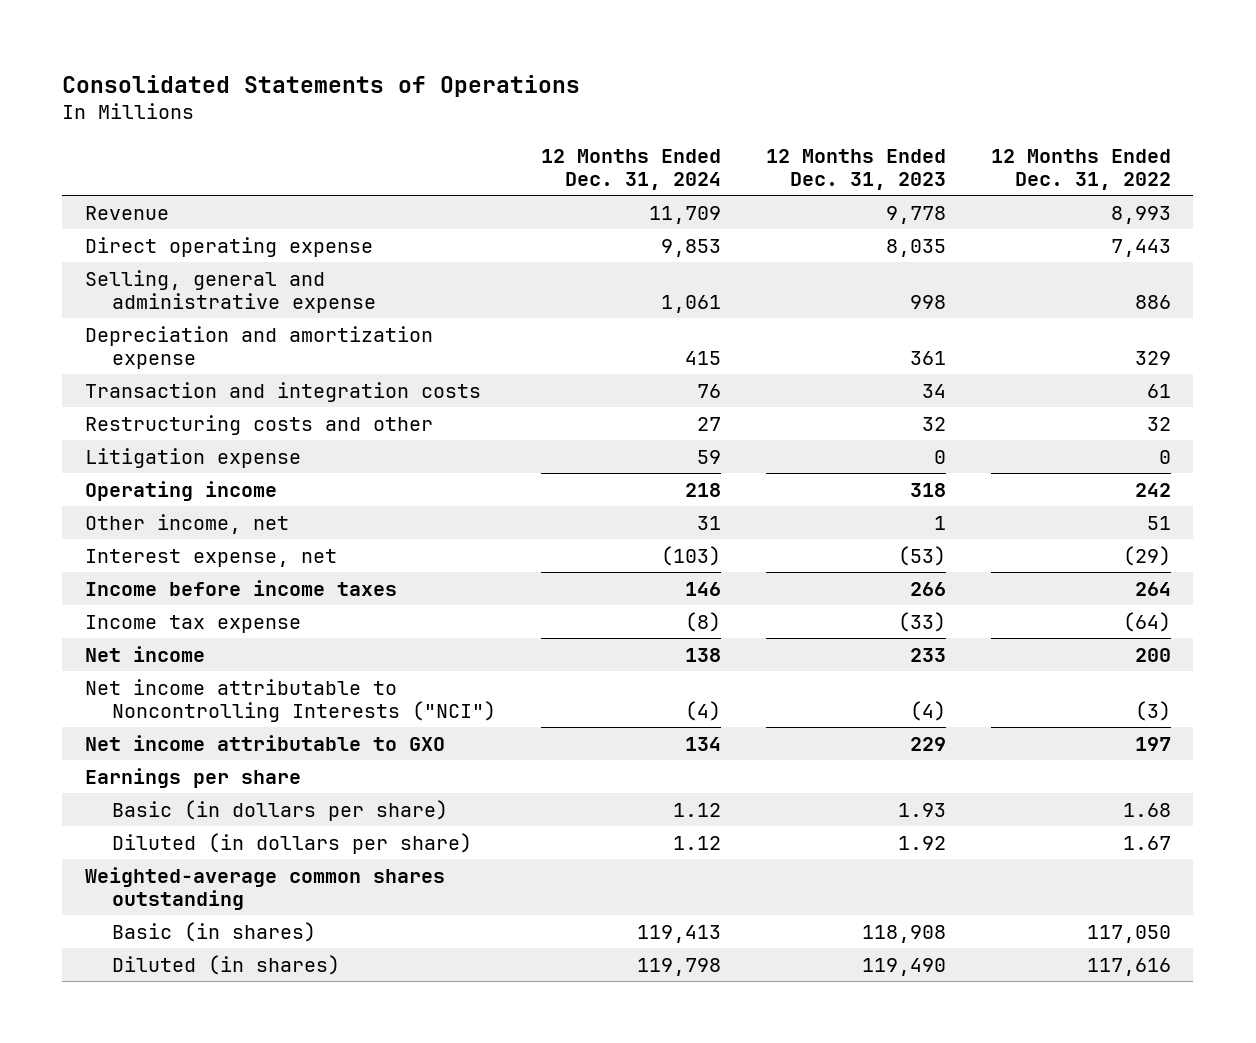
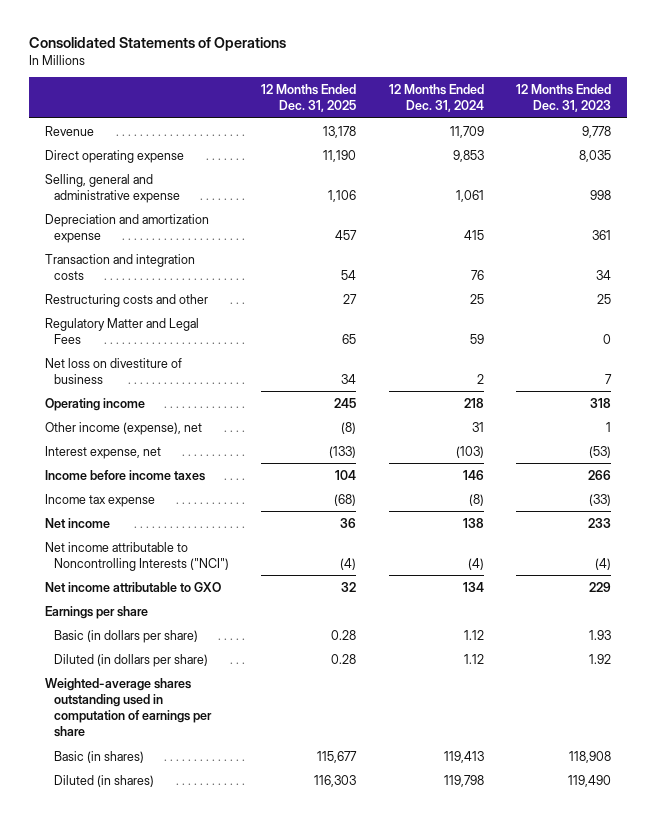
[990,148,1171,190] 12 Months Ended Dec. 31, 2022 -> none
none -> [261,83,357,113] 12 Months Ended Dec. 31, 2025
[84,447,301,468] Litigation expense -> none
[697,416,722,431] 27 -> [469,293,484,304] 25
[921,416,946,431] 32 -> [596,293,611,304] 25
none -> [44,317,199,344] Regulatory Matter and Legal Fees
none -> [44,357,182,384] Net loss on divestiture of business
[84,513,289,534] Other income, net -> [44,421,202,435] Other income (expense), net
[84,866,445,911] Weighted-average common shares outstanding -> [44,677,213,738] Weighted-average shares outstanding used in computation of earnings per share

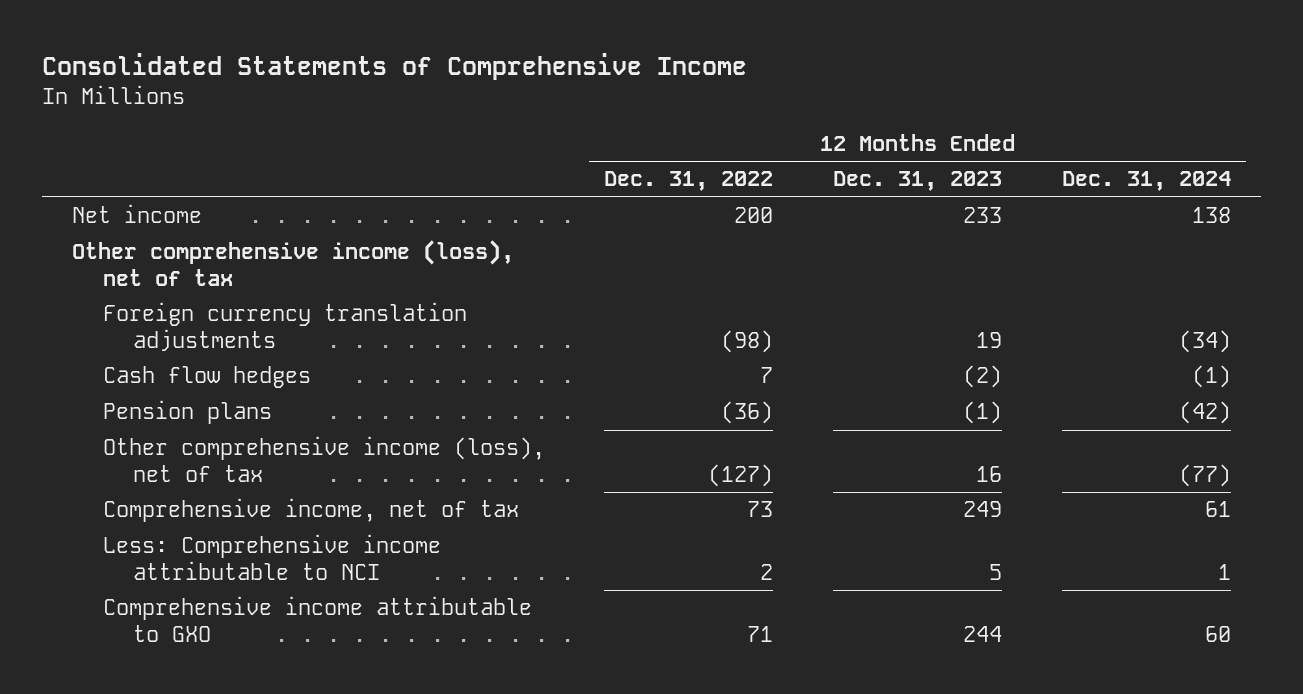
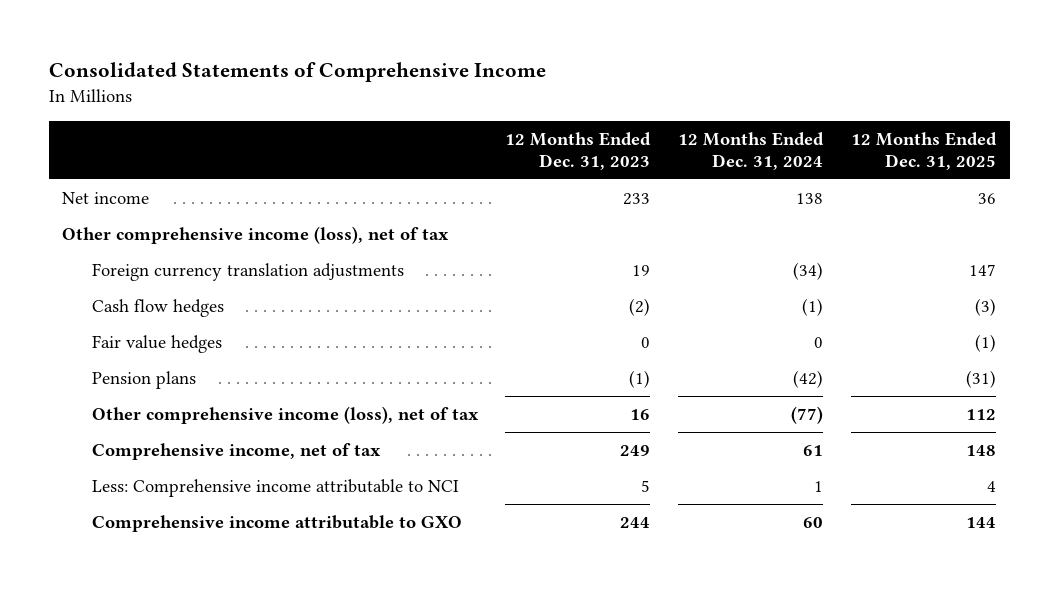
[604,171,774,192] Dec. 31, 2022 -> none
none -> [850,131,997,170] 12 Months Ended Dec. 31, 2025
none -> [91,334,222,353] Fair value hedges

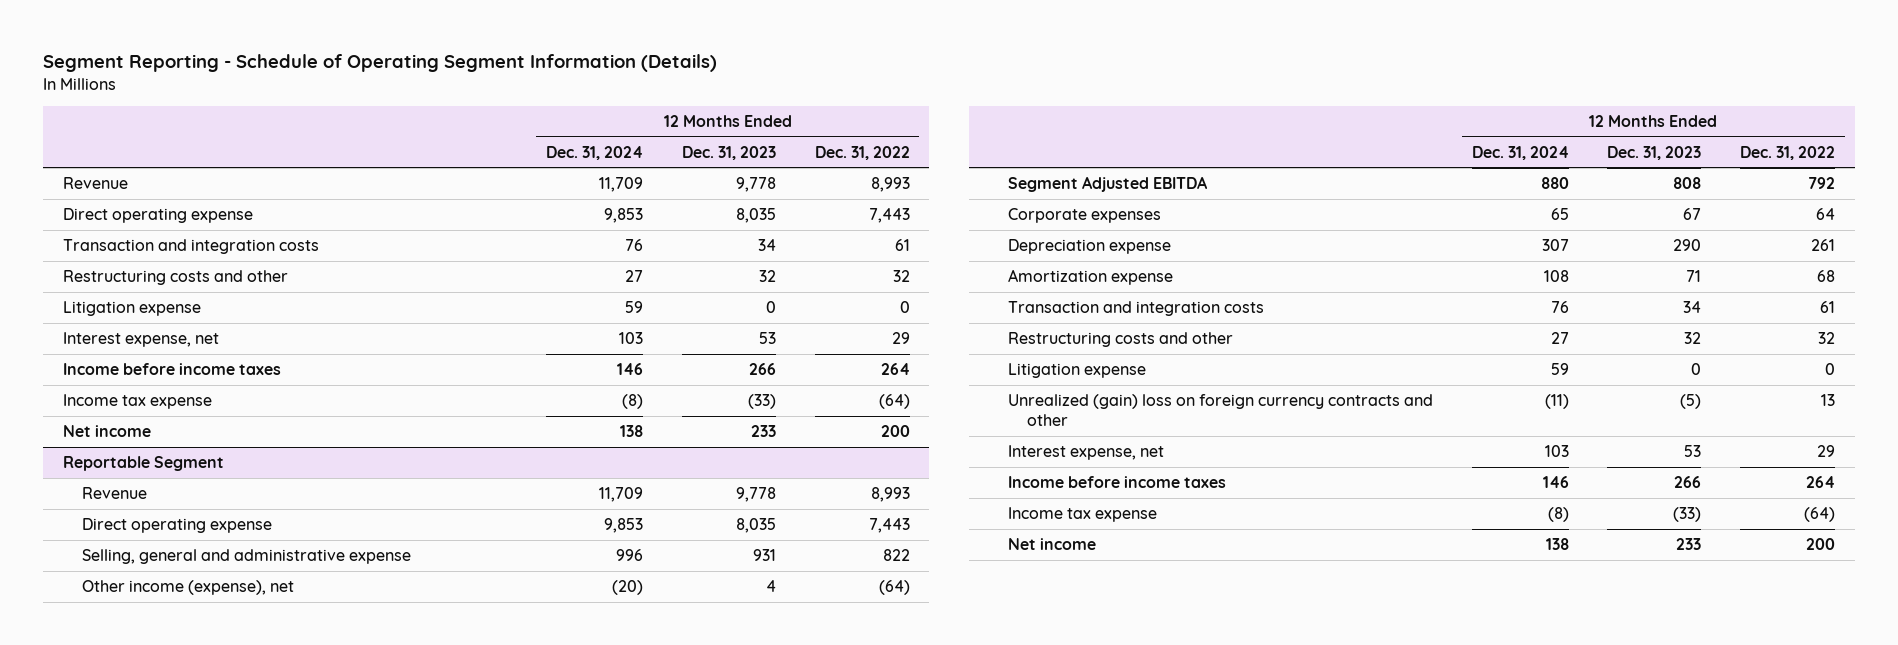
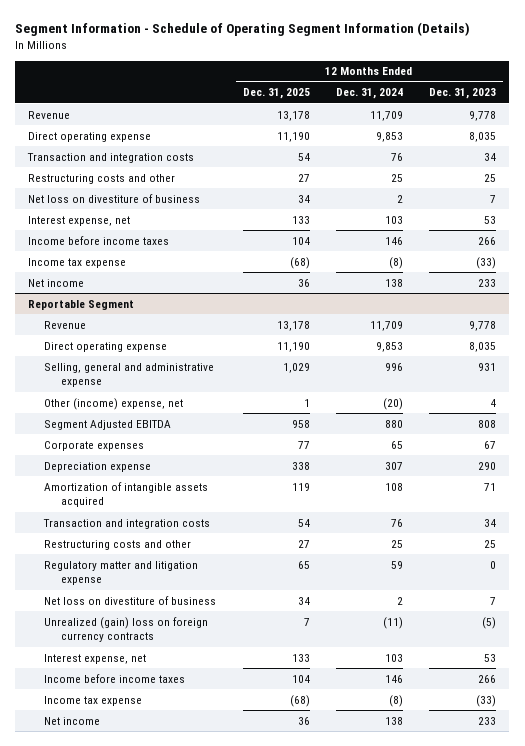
[43,54,718,73] Segment Reporting - Schedule of Operating Segment Information (Details) -> [15,22,471,37] Segment Information - Schedule of Operating Segment Information (Details)
[814,145,910,160] Dec. 31, 2022 -> none
none -> [242,88,310,100] Dec. 31, 2025
[62,301,201,317] Litigation expense -> none
[625,270,644,283] 27 -> [390,173,403,182] 25
[758,270,776,283] 32 -> [484,173,497,182] 25
none -> [28,193,201,203] Net loss on divestiture of business
[82,580,295,596] Other income (expense), net -> [44,397,184,410] Other (income) expense, net
[1007,269,1173,286] Amortization expense -> [44,481,209,508] Amortization of intangible assets acquired
[1550,332,1569,345] 27 -> [390,539,403,548] 25
[1684,332,1702,345] 32 -> [484,539,497,548] 25
[1007,363,1146,379] Litigation expense -> [44,560,199,586] Regulatory matter and litigation expense
none -> [44,595,217,605] Net loss on divestiture of business
[1007,394,1433,427] Unrealized (gain) loss on foreign currency contracts and other -> [44,616,209,643] Unrealized (gain) loss on foreign currency contracts

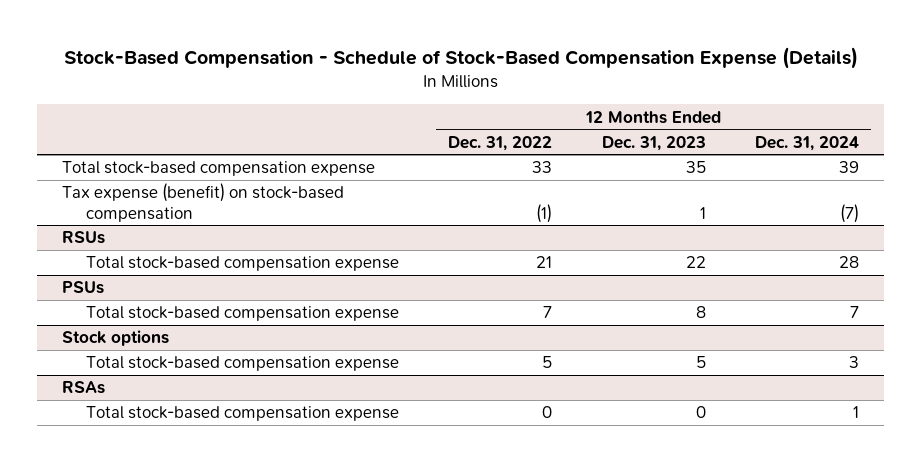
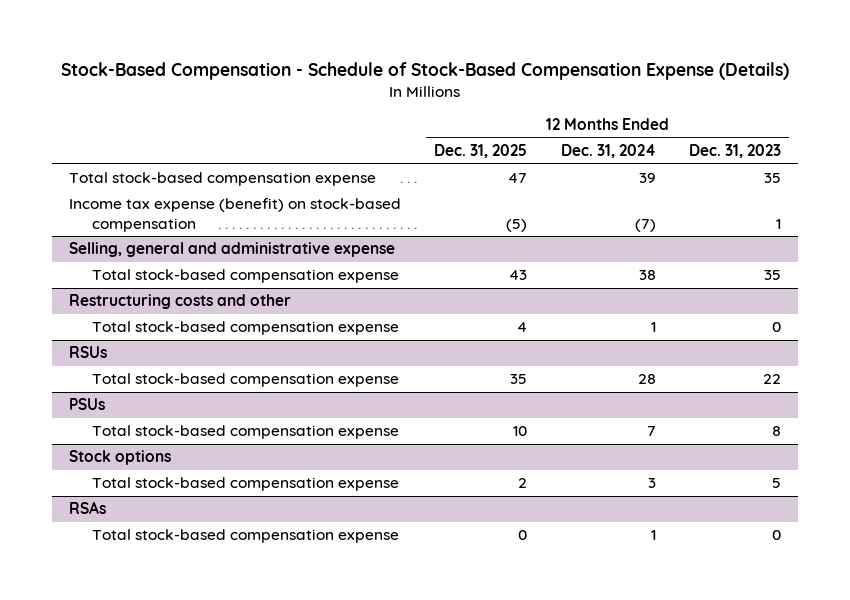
[448,135,553,151] Dec. 31, 2022 -> none
none -> [434,144,528,159] Dec. 31, 2025
[62,183,345,222] Tax expense (benefit) on stock-based compensation -> [68,198,401,232] Income tax expense (benefit) on stock-based compensation
none -> [68,242,395,258] Selling, general and administrative expense
none -> [91,269,399,284] Total stock-based compensation expense
none -> [68,294,291,310] Restructuring costs and other
none -> [91,321,399,336] Total stock-based compensation expense

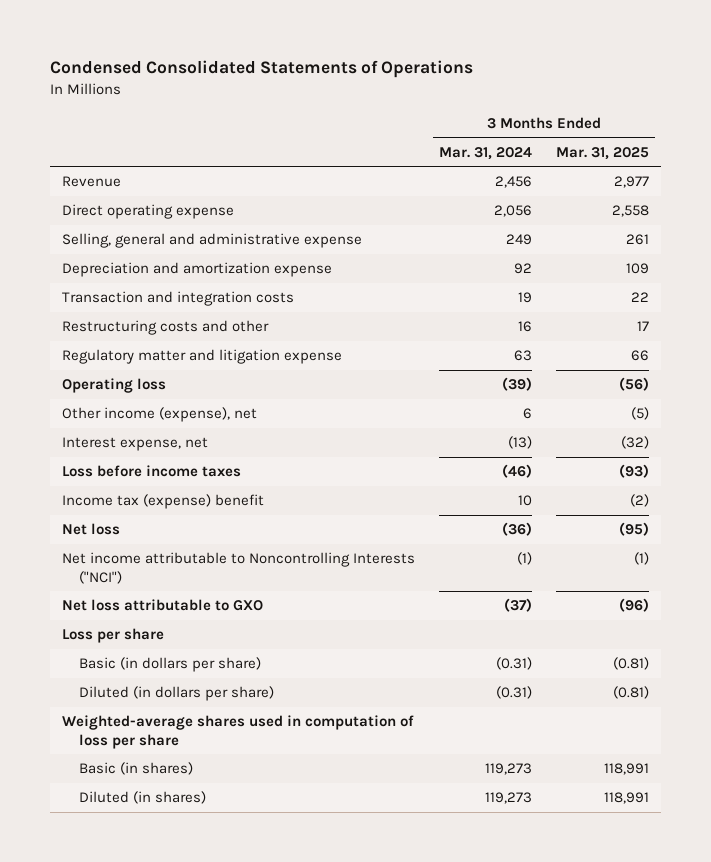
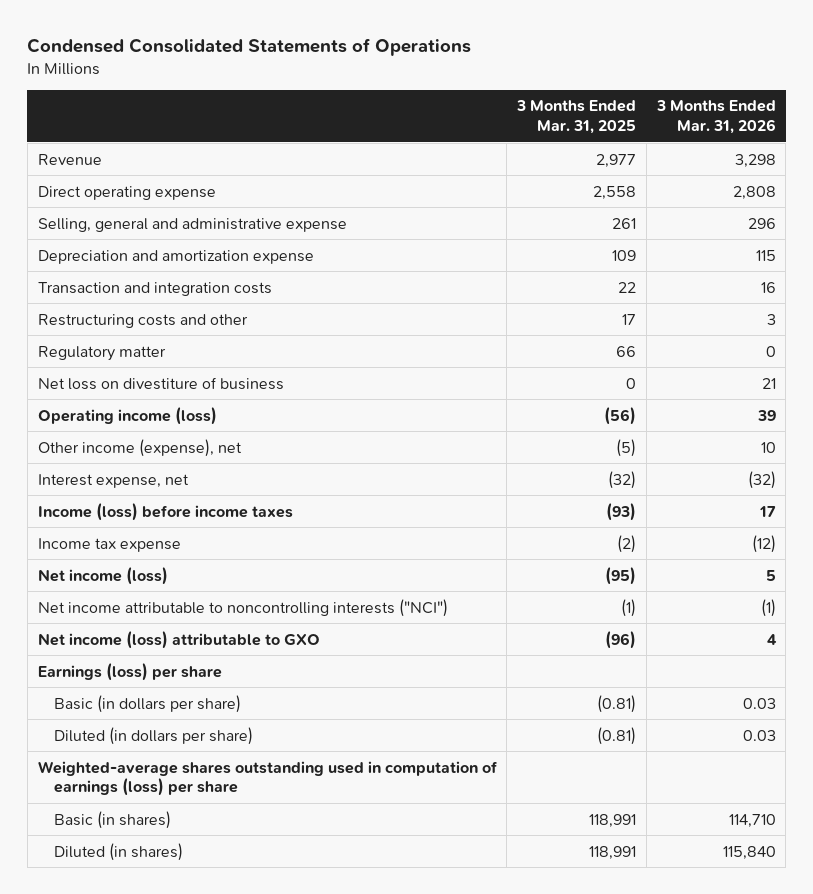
[438,146,532,160] Mar. 31, 2024 -> none
none -> [655,100,776,134] 3 Months Ended Mar. 31, 2026
[61,349,342,365] Regulatory matter and litigation expense -> none
none -> [37,345,166,361] Regulatory matter
none -> [37,376,284,390] Net loss on divestiture of business
[61,378,166,394] Operating loss -> [37,406,217,425] Operating income (loss)
[61,465,241,478] Loss before income taxes -> [37,502,293,521] Income (loss) before income taxes
[61,494,264,510] Income tax (expense) benefit -> [37,537,181,552] Income tax expense
[61,523,120,536] Net loss -> [37,566,168,585] Net income (loss)
[61,552,415,584] Net income attributable to Noncontrolling Interests ("NCI") -> [37,598,448,617] Net income attributable to noncontrolling interests ("NCI")
[61,599,263,612] Net loss attributable to GXO -> [37,630,320,649] Net income (loss) attributable to GXO
[61,628,164,644] Loss per share -> [37,662,222,681] Earnings (loss) per share
[61,715,414,749] Weighted-average shares used in computation of loss per share -> [37,760,498,797] Weighted-average shares outstanding used in computation of earnings (loss) per share

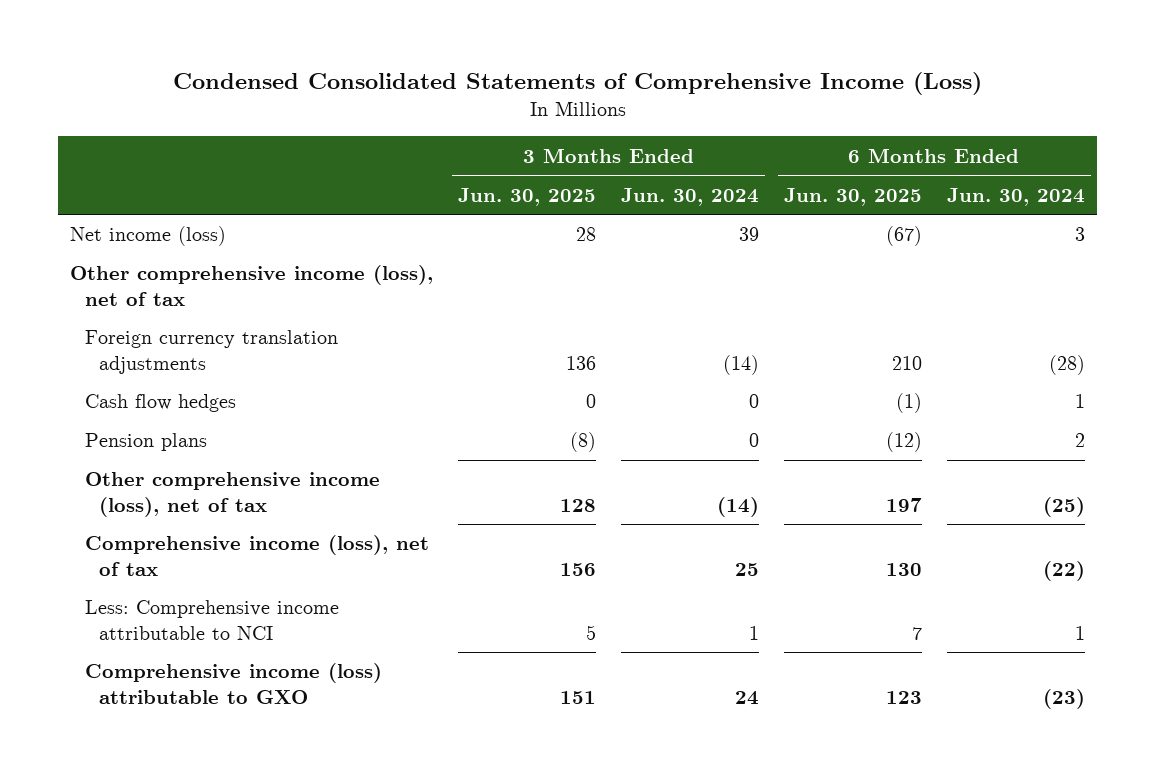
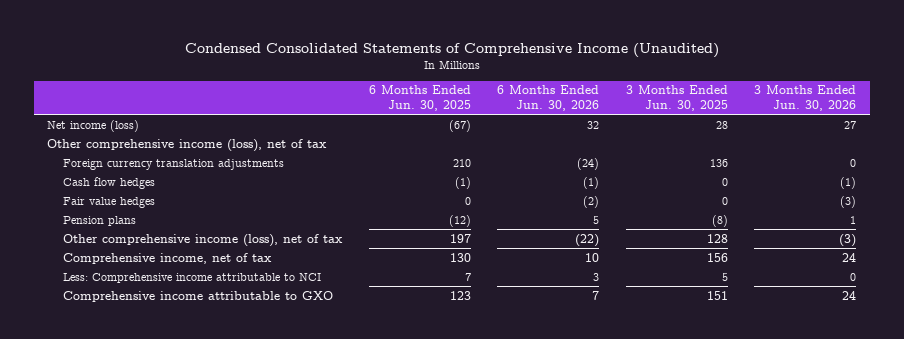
[172,71,982,95] Condensed Consolidated Statements of Comprehensive Income (Loss) -> [184,42,719,58] Condensed Consolidated Statements of Comprehensive Income (Unaudited)
[621,187,760,206] Jun. 30, 2024 -> none
[946,187,1085,206] Jun. 30, 2024 -> none
none -> [497,85,600,111] 6 Months Ended Jun. 30, 2026
none -> [754,85,857,111] 3 Months Ended Jun. 30, 2026
none -> [63,196,156,208] Fair value hedges
[84,535,429,576] Comprehensive income (loss), net of tax -> [63,252,273,264] Comprehensive income, net of tax
[84,663,382,704] Comprehensive income (loss) attributable to GXO -> [63,290,334,302] Comprehensive income attributable to GXO

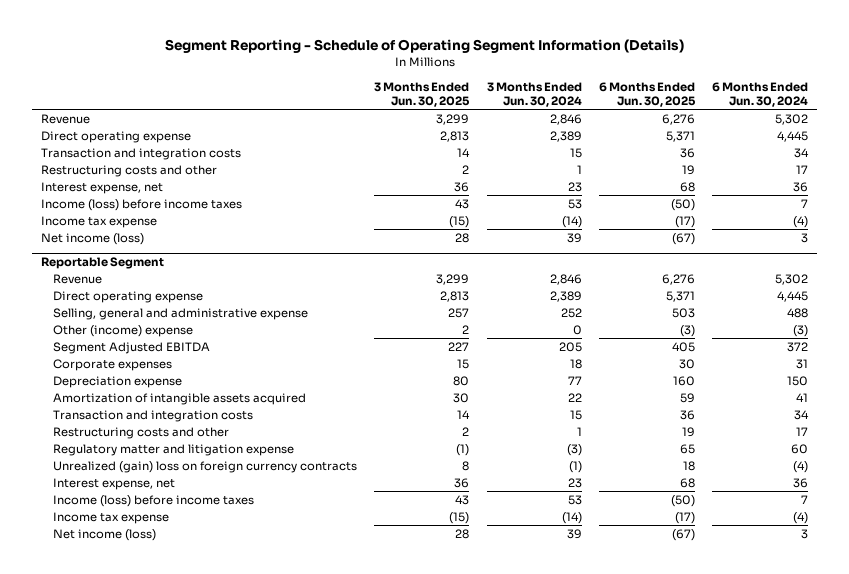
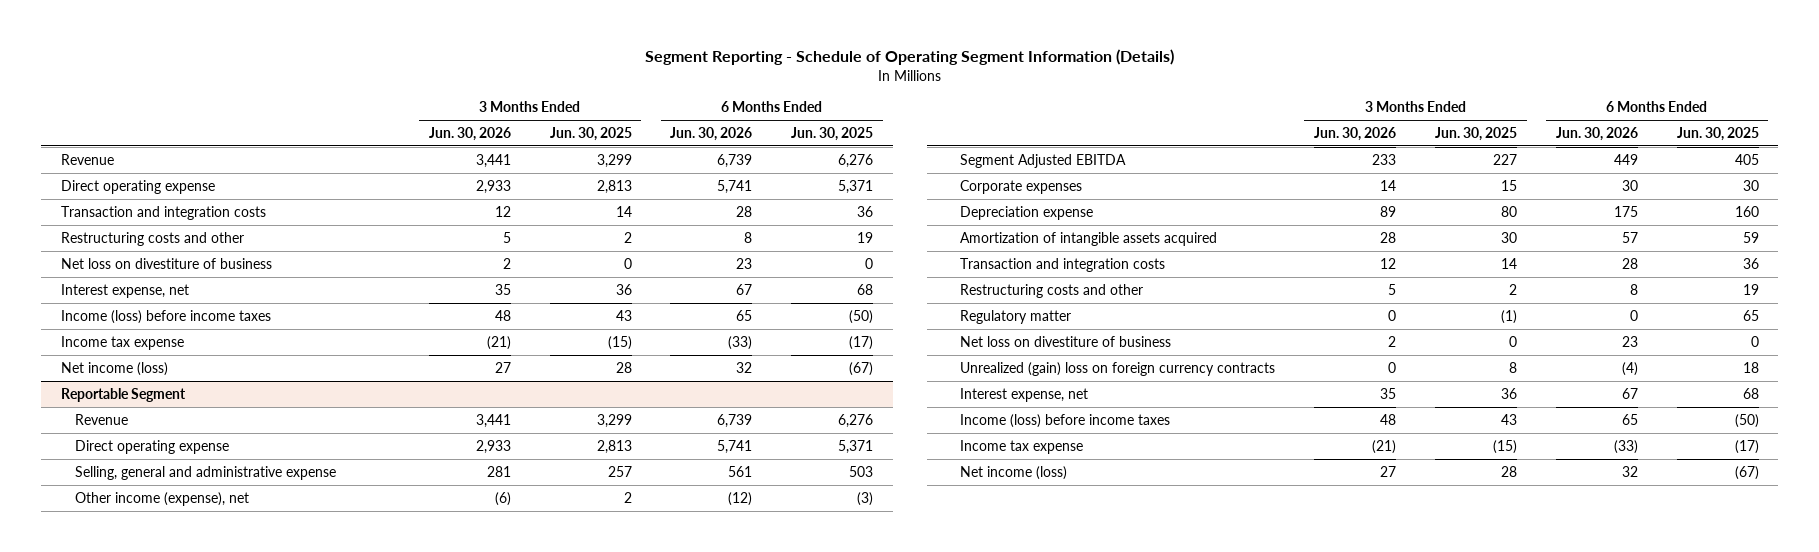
[486,81,582,107] 3 Months Ended Jun. 30, 2024 -> none
[712,81,809,107] 6 Months Ended Jun. 30, 2024 -> none
none -> [428,126,511,141] Jun. 30, 2026
none -> [670,126,753,141] Jun. 30, 2026
none -> [60,257,272,269] Net loss on divestiture of business
[52,324,193,337] Other (income) expense -> [74,491,249,506] Other income (expense), net
[52,443,294,456] Regulatory matter and litigation expense -> [960,309,1072,324] Regulatory matter
none -> [960,335,1172,347] Net loss on divestiture of business

